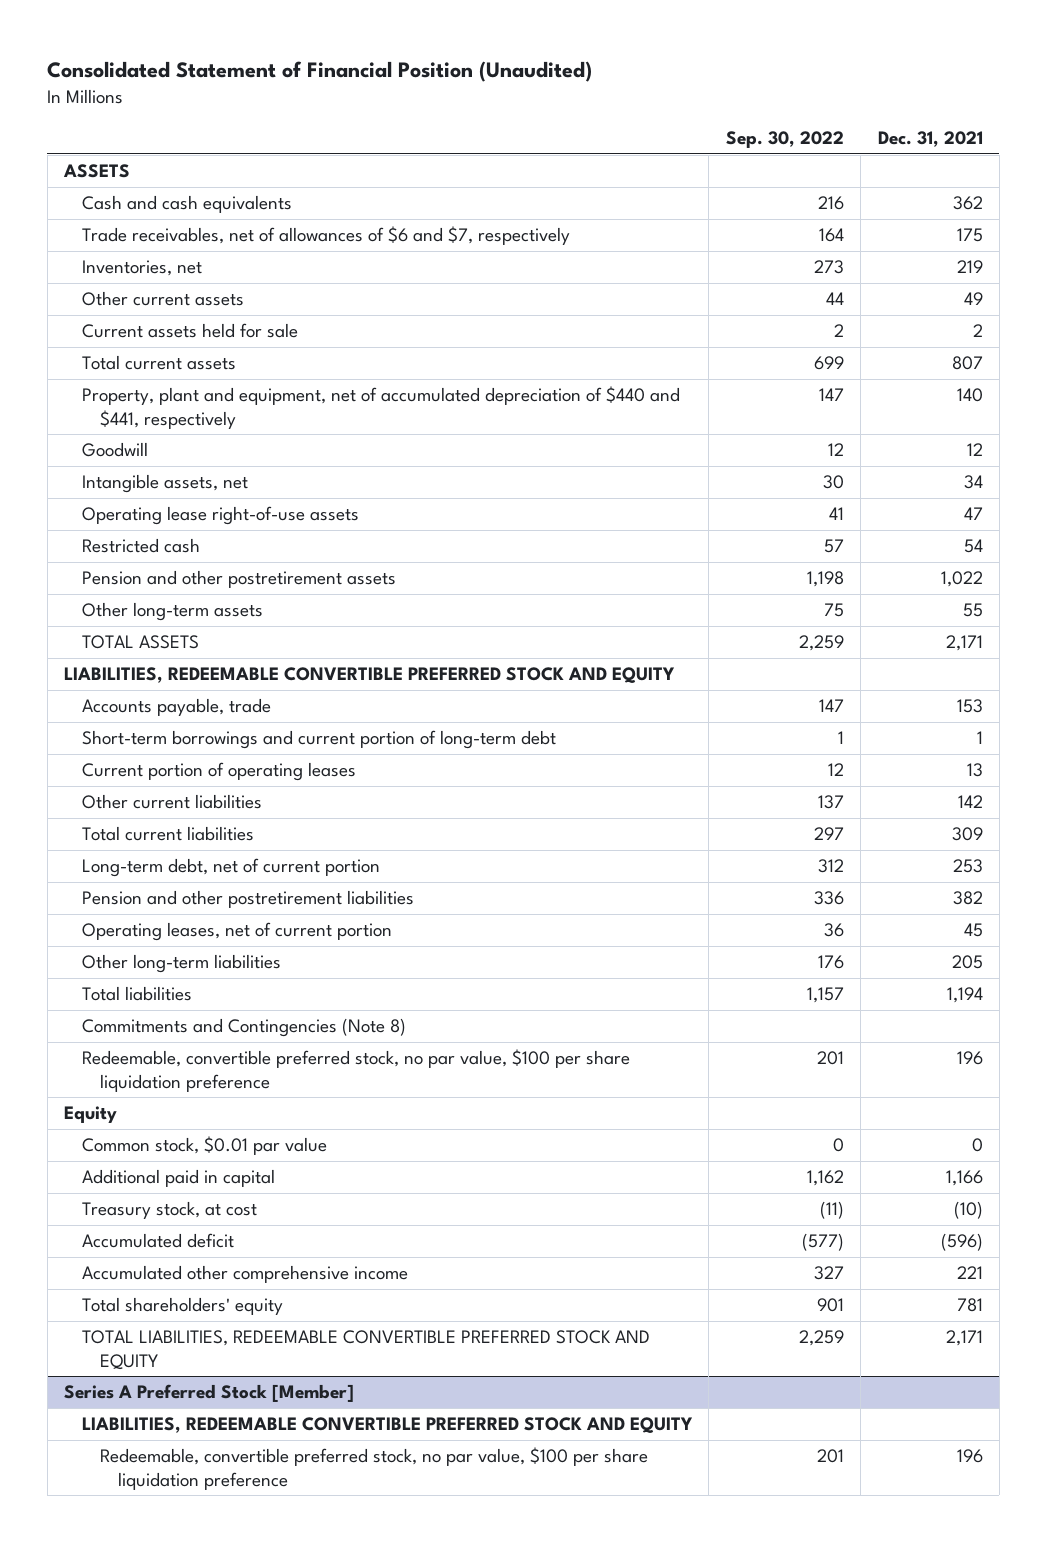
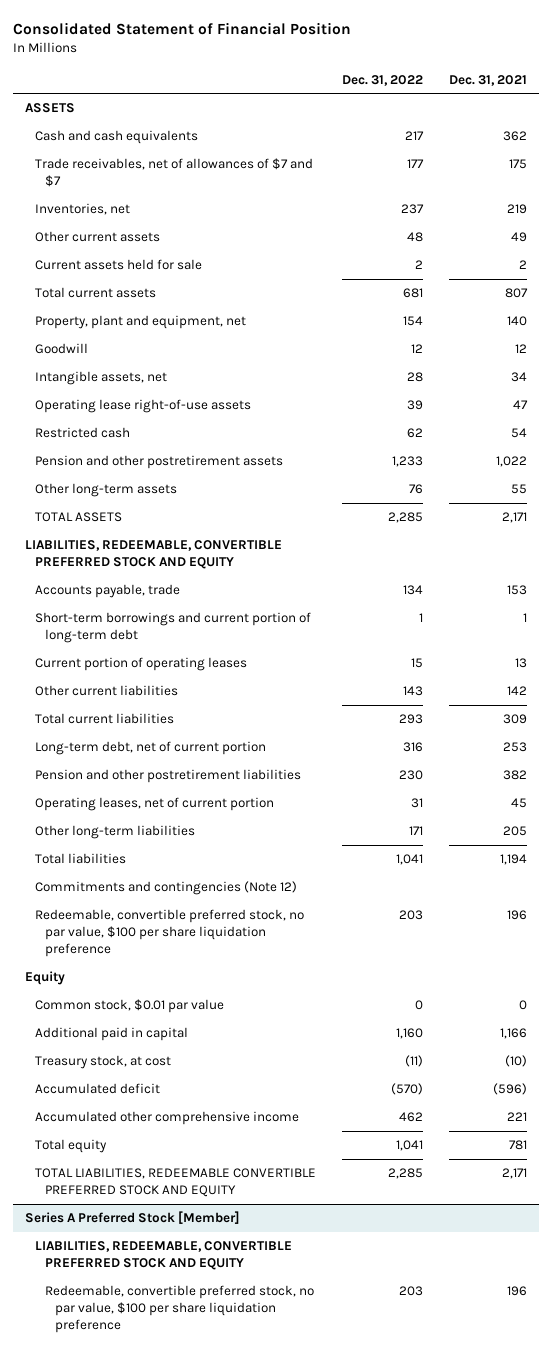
[47,60,593,82] Consolidated Statement of Financial Position (Unaudited) -> [12,21,351,35] Consolidated Statement of Financial Position
[725,130,844,148] Sep. 30, 2022 -> none
none -> [341,74,423,86] Dec. 31, 2022
[81,226,570,246] Trade receivables, net of allowances of $6 and $7, respectively -> [35,158,314,188] Trade receivables, net of allowances of $7 and $7
[81,386,680,429] Property, plant and equipment, net of accumulated depreciation of $440 and $441, respectively -> [35,315,247,330] Property, plant and equipment, net
[64,667,676,684] LIABILITIES, REDEEMABLE CONVERTIBLE PREFERRED STOCK AND EQUITY -> [25,540,283,570] LIABILITIES, REDEEMABLE, CONVERTIBLE PREFERRED STOCK AND EQUITY
[81,1018,406,1038] Commitments and Contingencies (Note 8) -> [35,881,298,896] Commitments and contingencies (Note 12)
[81,1297,283,1316] Total shareholders' equity -> [35,1139,108,1154] Total equity
[81,1417,693,1434] LIABILITIES, REDEEMABLE CONVERTIBLE PREFERRED STOCK AND EQUITY -> [35,1241,293,1271] LIABILITIES, REDEEMABLE, CONVERTIBLE PREFERRED STOCK AND EQUITY

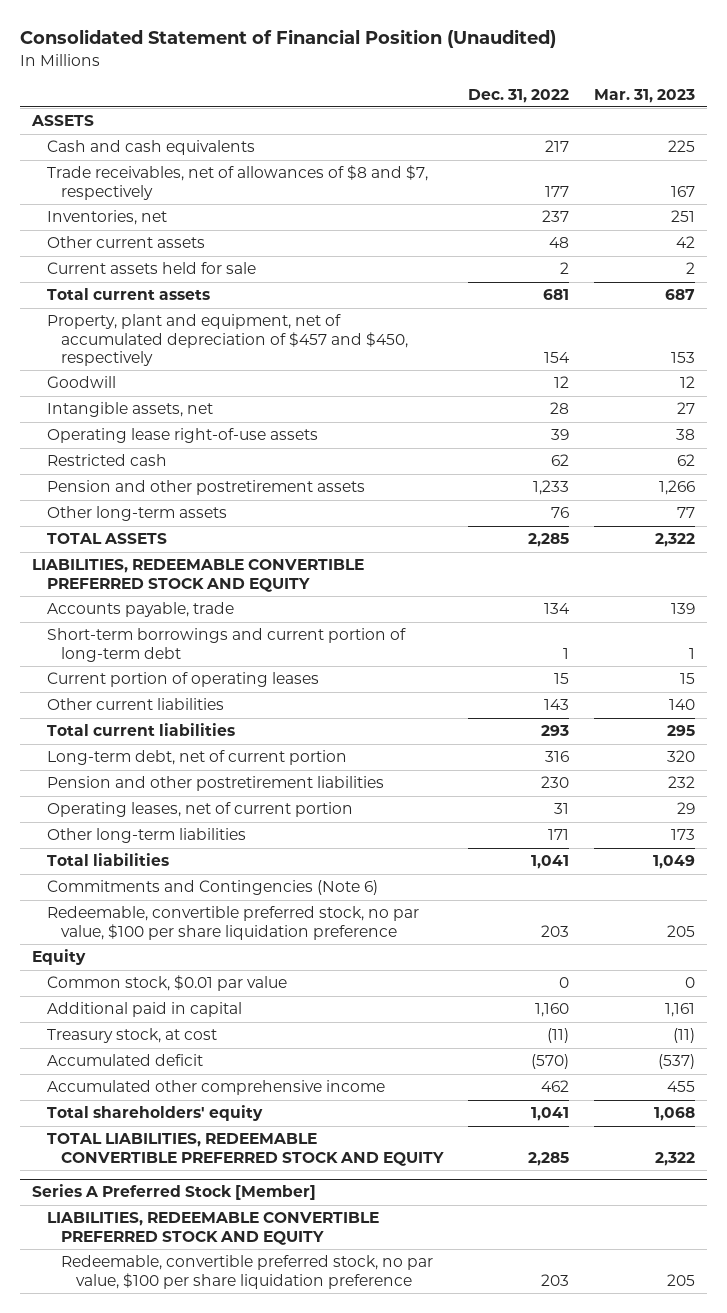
[12,21,351,35] Consolidated Statement of Financial Position -> [19,29,556,49] Consolidated Statement of Financial Position (Unaudited)
[448,74,527,86] Dec. 31, 2021 -> none
none -> [593,88,695,103] Mar. 31, 2023
[35,158,314,188] Trade receivables, net of allowances of $7 and $7 -> [46,165,428,200] Trade receivables, net of allowances of $8 and $7, respectively
[35,315,247,330] Property, plant and equipment, net -> [46,314,409,367] Property, plant and equipment, net of accumulated depreciation of $457 and $450, respectively
[25,540,283,570] LIABILITIES, REDEEMABLE, CONVERTIBLE PREFERRED STOCK AND EQUITY -> [32,559,365,592] LIABILITIES, REDEEMABLE CONVERTIBLE PREFERRED STOCK AND EQUITY
[35,881,298,896] Commitments and contingencies (Note 12) -> [46,880,378,896] Commitments and Contingencies (Note 6)
[35,1139,108,1154] Total equity -> [46,1105,263,1122] Total shareholders' equity
[35,1241,293,1271] LIABILITIES, REDEEMABLE, CONVERTIBLE PREFERRED STOCK AND EQUITY -> [46,1212,379,1245] LIABILITIES, REDEEMABLE CONVERTIBLE PREFERRED STOCK AND EQUITY

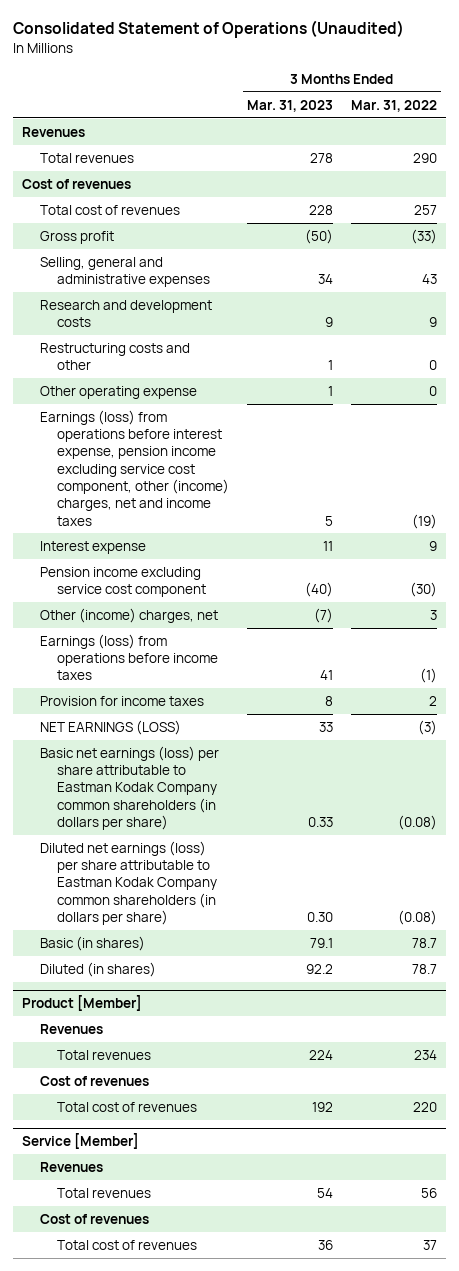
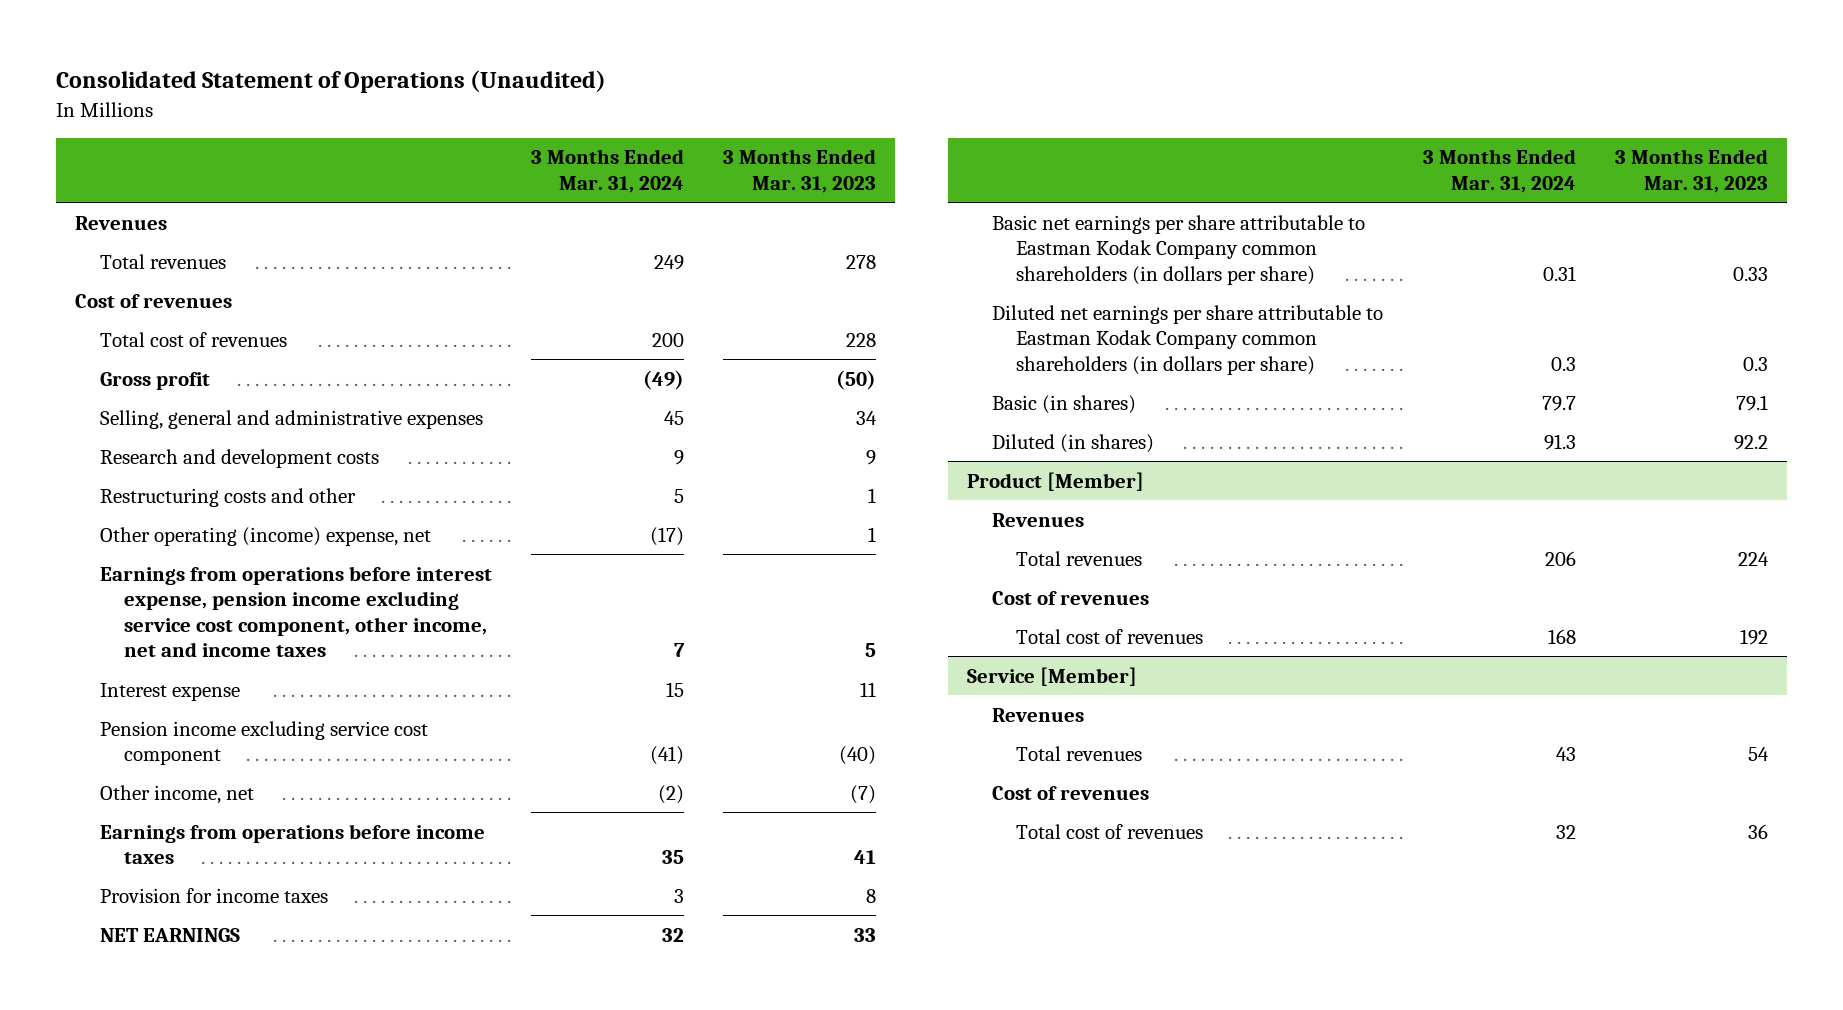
[350,99,437,112] Mar. 31, 2022 -> none
none -> [530,149,684,194] 3 Months Ended Mar. 31, 2024
[39,385,197,399] Other operating expense -> [99,526,431,546] Other operating (income) expense, net
[39,409,230,526] Earnings (loss) from operations before interest expense, pension income excluding service cost component, other (income) charges, net and income taxes -> [99,565,492,658] Earnings from operations before interest expense, pension income excluding service cost component, other income, net and income taxes
[39,607,218,623] Other (income) charges, net -> [99,784,254,804] Other income, net
[39,633,219,681] Earnings (loss) from operations before income taxes -> [99,823,485,865] Earnings from operations before income taxes
[39,719,181,735] NET EARNINGS (LOSS) -> [99,927,240,942] NET EARNINGS
[39,745,219,830] Basic net earnings (loss) per share attributable to Eastman Kodak Company common shareholders (in dollars per share) -> [991,214,1365,285] Basic net earnings per share attributable to Eastman Kodak Company common shareholders (in dollars per share)
[39,840,218,925] Diluted net earnings (loss) per share attributable to Eastman Kodak Company common shareholders (in dollars per share) -> [991,304,1383,375] Diluted net earnings per share attributable to Eastman Kodak Company common shareholders (in dollars per share)
[307,911,334,922] 0.30 -> [1742,356,1768,371] 0.3

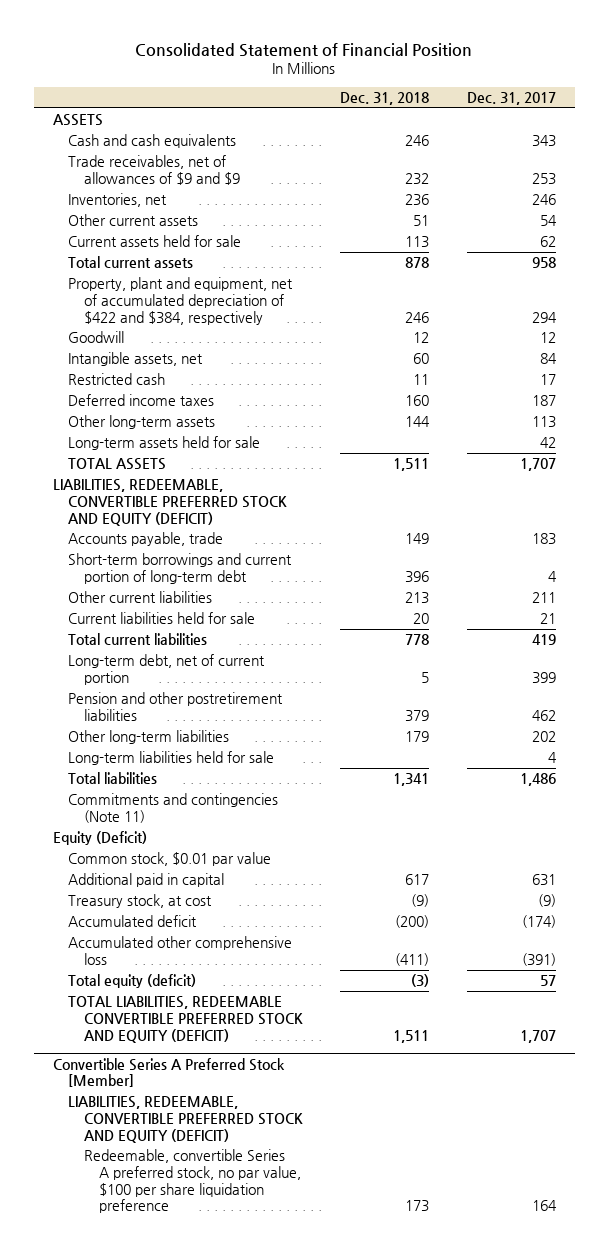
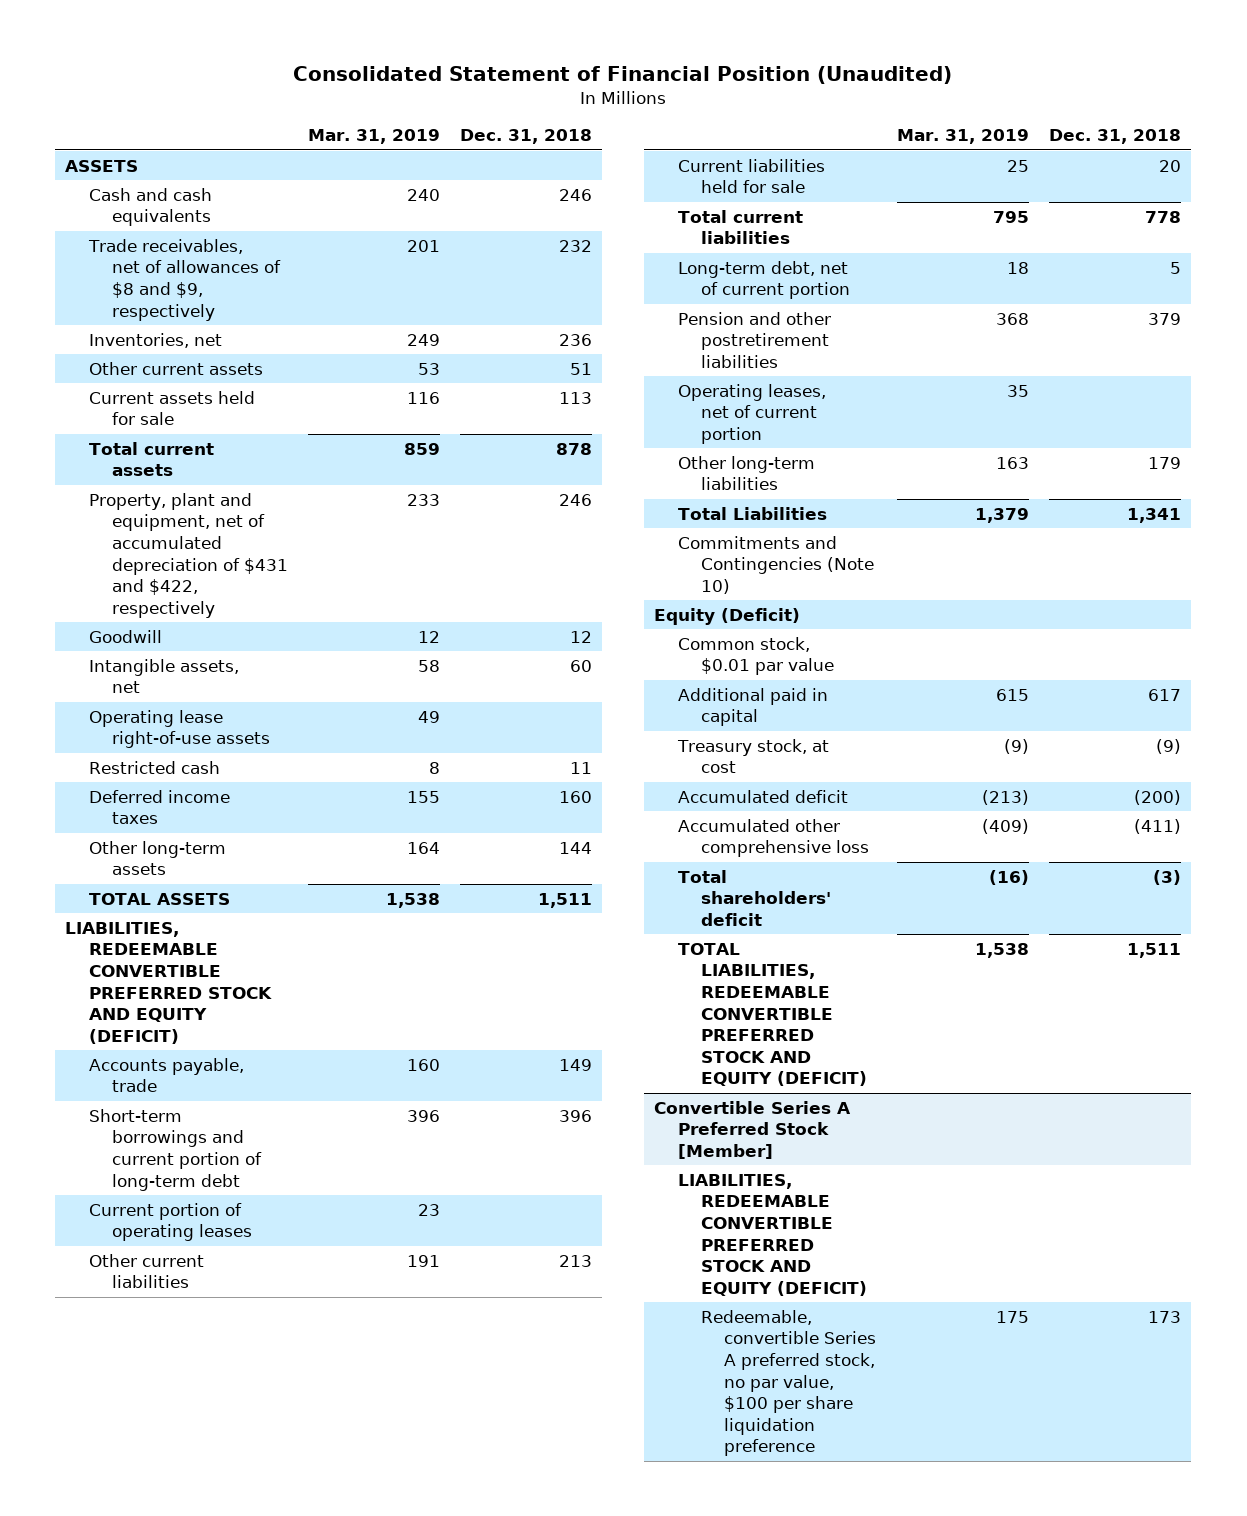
[135,42,473,57] Consolidated Statement of Financial Position -> [293,66,953,85] Consolidated Statement of Financial Position (Unaudited)
[467,91,557,105] Dec. 31, 2017 -> none
none -> [308,129,441,145] Mar. 31, 2019
[68,155,240,185] Trade receivables, net of allowances of $9 and $9 -> [87,238,281,321] Trade receivables, net of allowances of $8 and $9, respectively
[68,277,294,325] Property, plant and equipment, net of accumulated depreciation of $422 and $384, respectively -> [88,492,288,618] Property, plant and equipment, net of accumulated depreciation of $431 and $422, respectively
none -> [88,709,270,749] Operating lease right-of-use assets
[68,436,261,451] Long-term assets held for sale -> none
[52,479,288,526] LIABILITIES, REDEEMABLE, CONVERTIBLE PREFERRED STOCK AND EQUITY (DEFICIT) -> [65,921,272,1044] LIABILITIES, REDEEMABLE CONVERTIBLE PREFERRED STOCK AND EQUITY (DEFICIT)
none -> [88,1202,252,1242] Current portion of operating leases
none -> [677,383,826,444] Operating leases, net of current portion
[68,751,275,766] Long-term liabilities held for sale -> none
[68,772,158,785] Total liabilities -> [677,506,827,520] Total Liabilities
[68,793,279,823] Commitments and contingencies (Note 11) -> [677,535,874,594] Commitments and Contingencies (Note 10)
[68,974,197,989] Total equity (deficit) -> [677,869,831,926] Total shareholders' deficit
[68,1096,303,1143] LIABILITIES, REDEEMABLE, CONVERTIBLE PREFERRED STOCK AND EQUITY (DEFICIT) -> [677,1173,867,1296] LIABILITIES, REDEEMABLE CONVERTIBLE PREFERRED STOCK AND EQUITY (DEFICIT)

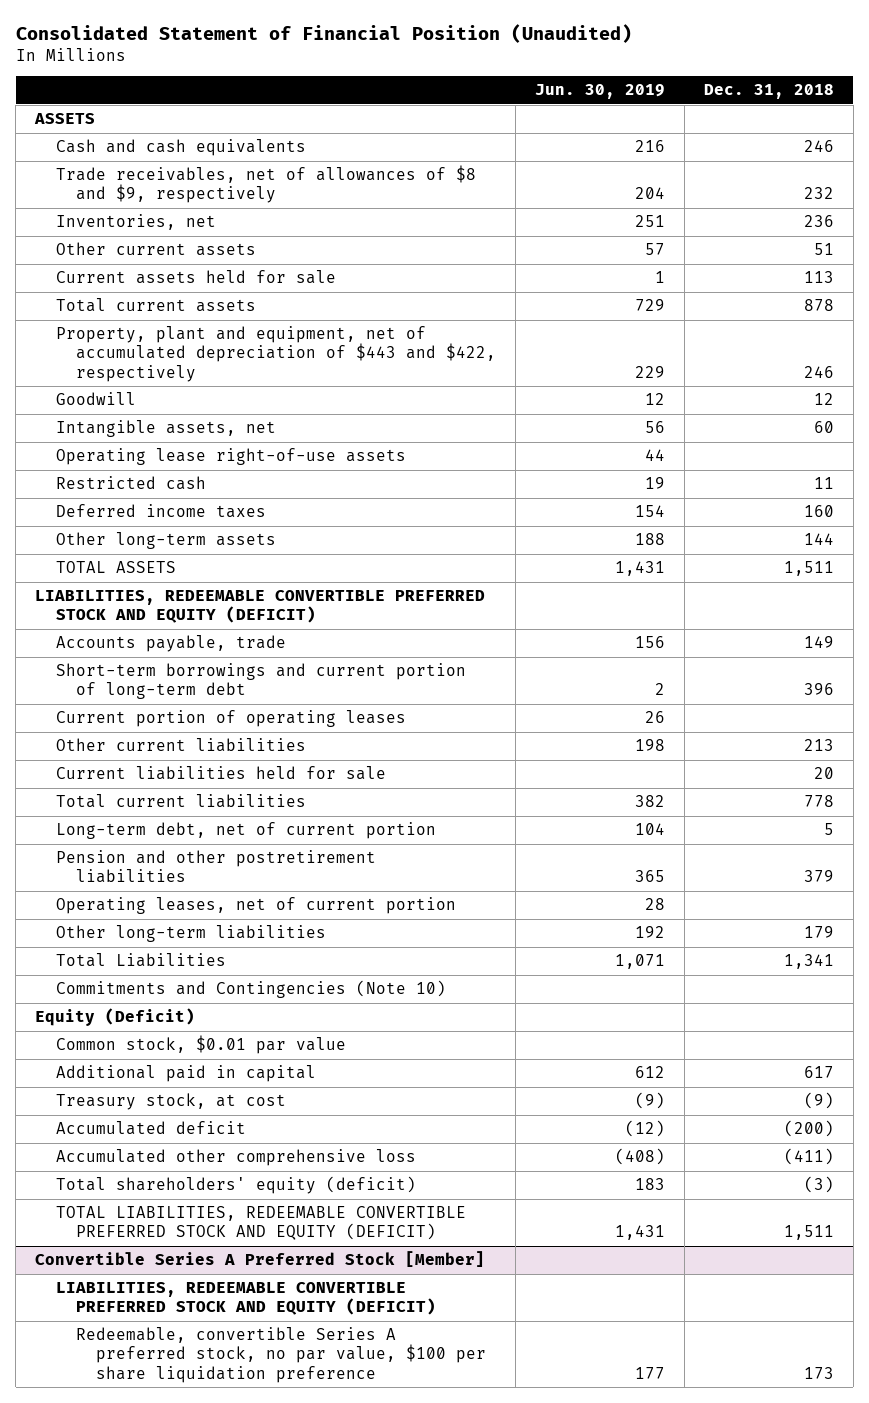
[308,129,441,145] Mar. 31, 2019 -> none
none -> [534,84,665,100] Jun. 30, 2019
[88,492,288,618] Property, plant and equipment, net of accumulated depreciation of $431 and $422, respectively -> [55,326,497,382] Property, plant and equipment, net of accumulated depreciation of $443 and $422, respectively
[677,869,831,926] Total shareholders' deficit -> [55,1176,416,1195] Total shareholders' equity (deficit)

